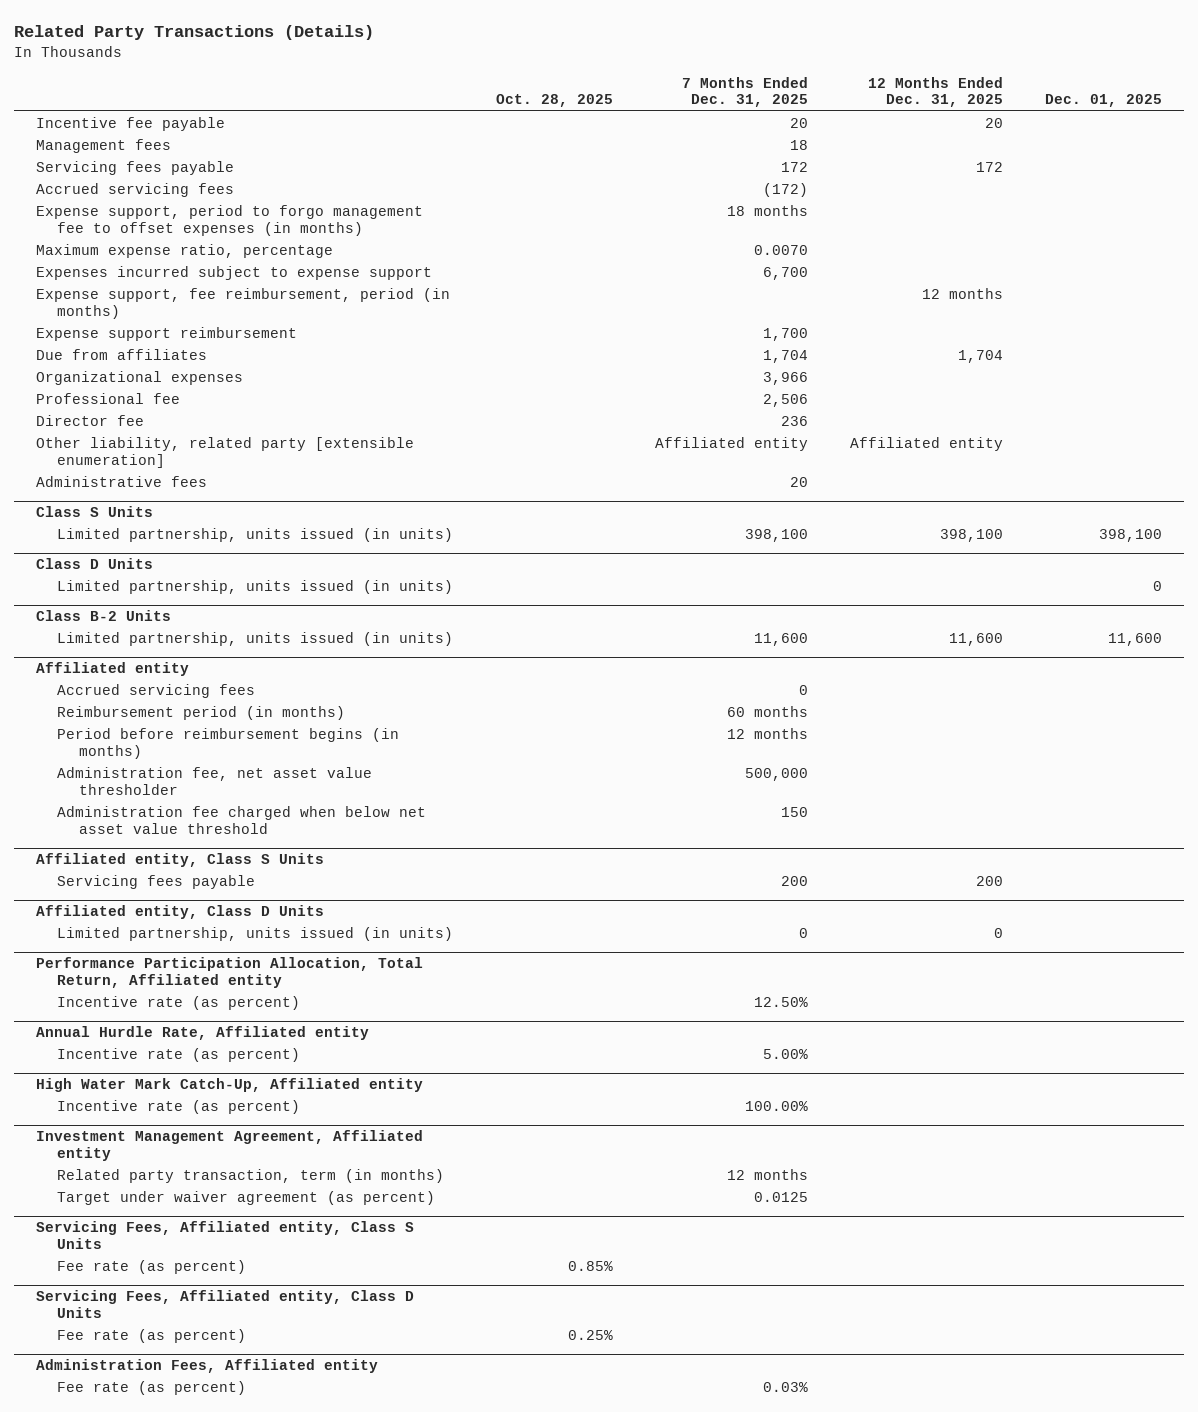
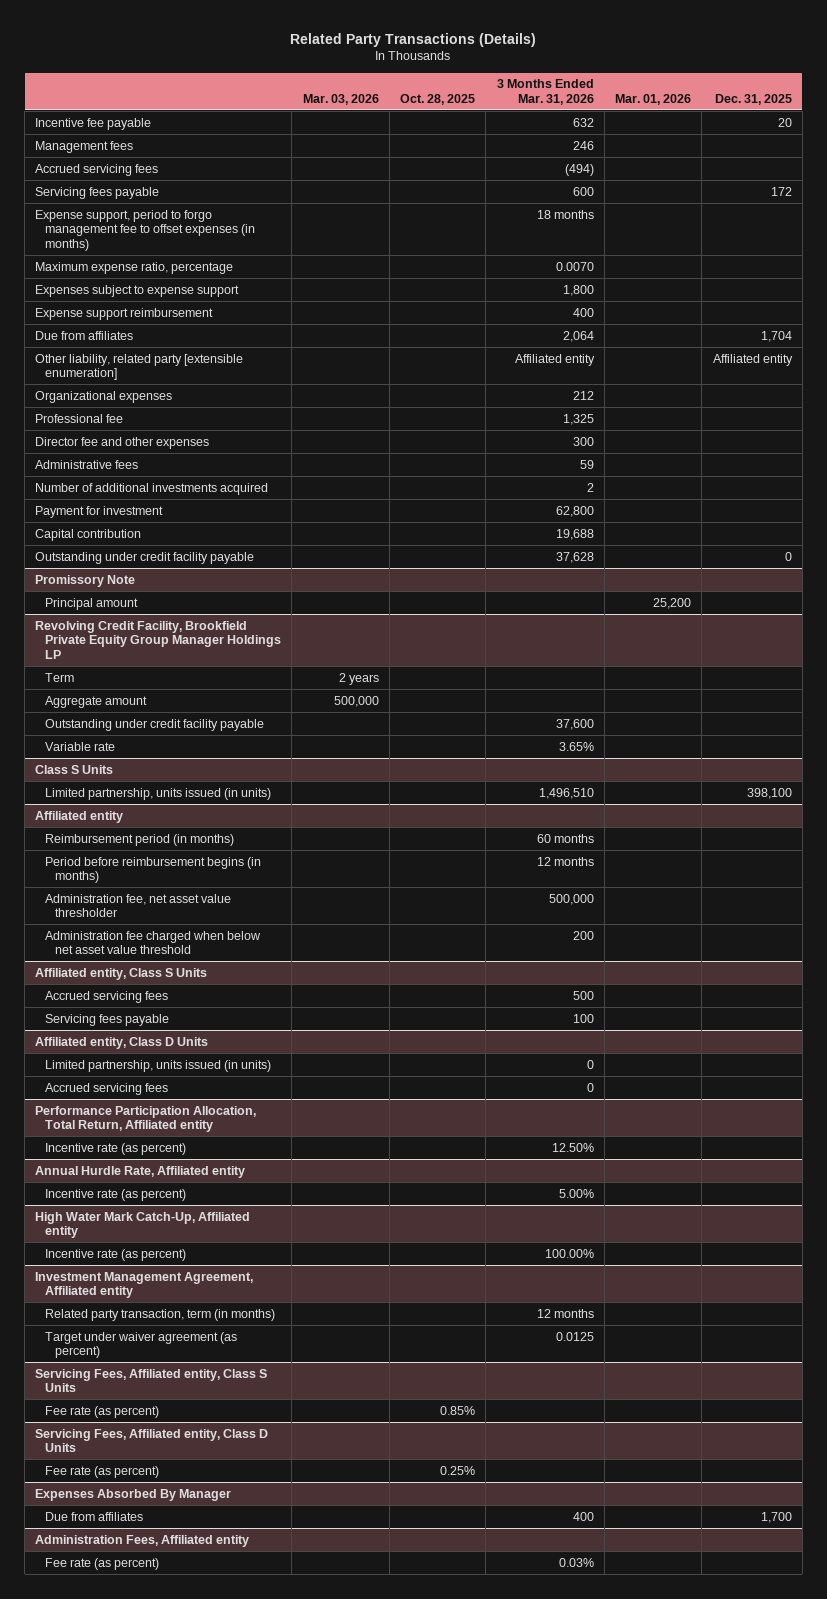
[681,76,808,108] 7 Months Ended Dec. 31, 2025 -> none
[868,76,1004,108] 12 Months Ended Dec. 31, 2025 -> none
[1045,94,1163,108] Dec. 01, 2025 -> none
none -> [302,93,379,105] Mar. 03, 2026
none -> [496,79,594,105] 3 Months Ended Mar. 31, 2026
none -> [615,93,692,105] Mar. 01, 2026
none -> [714,93,792,105] Dec. 31, 2025
[35,160,234,175] Servicing fees payable -> [35,186,160,199] Servicing fees payable
[35,287,450,319] Expense support, fee reimbursement, period (in months) -> none
[35,265,432,280] Expenses incurred subject to expense support -> [35,284,240,297] Expenses subject to expense support
[35,436,414,468] Other liability, related party [extensible enumeration] -> [35,353,244,381] Other liability, related party [extensible enumeration]
[35,414,144,426] Director fee -> none
none -> [35,436,210,449] Director fee and other expenses
none -> [35,482,269,495] Number of additional investments acquired
none -> [35,505,164,518] Payment for investment
none -> [35,528,142,541] Capital contribution
none -> [35,551,255,564] Outstanding under credit facility payable
none -> [35,574,136,587] Promissory Note
none -> [45,597,139,610] Principal amount
none -> [35,620,282,659] Revolving Credit Facility, Brookfield Private Equity Group Manager Holdings LP
none -> [45,672,75,682] Term
none -> [45,695,148,708] Aggregate amount
none -> [45,718,265,731] Outstanding under credit facility payable
none -> [45,741,116,751] Variable rate
[35,558,153,570] Class D Units -> none
[57,579,454,594] Limited partnership, units issued (in units) -> none
[35,610,171,622] Class B-2 Units -> none
[57,631,454,646] Limited partnership, units issued (in units) -> none
[57,683,256,698] Accrued servicing fees -> none
none -> [45,990,169,1003] Accrued servicing fees
none -> [45,1082,169,1095] Accrued servicing fees
none -> [35,1488,232,1501] Expenses Absorbed By Manager
none -> [45,1511,144,1521] Due from affiliates

